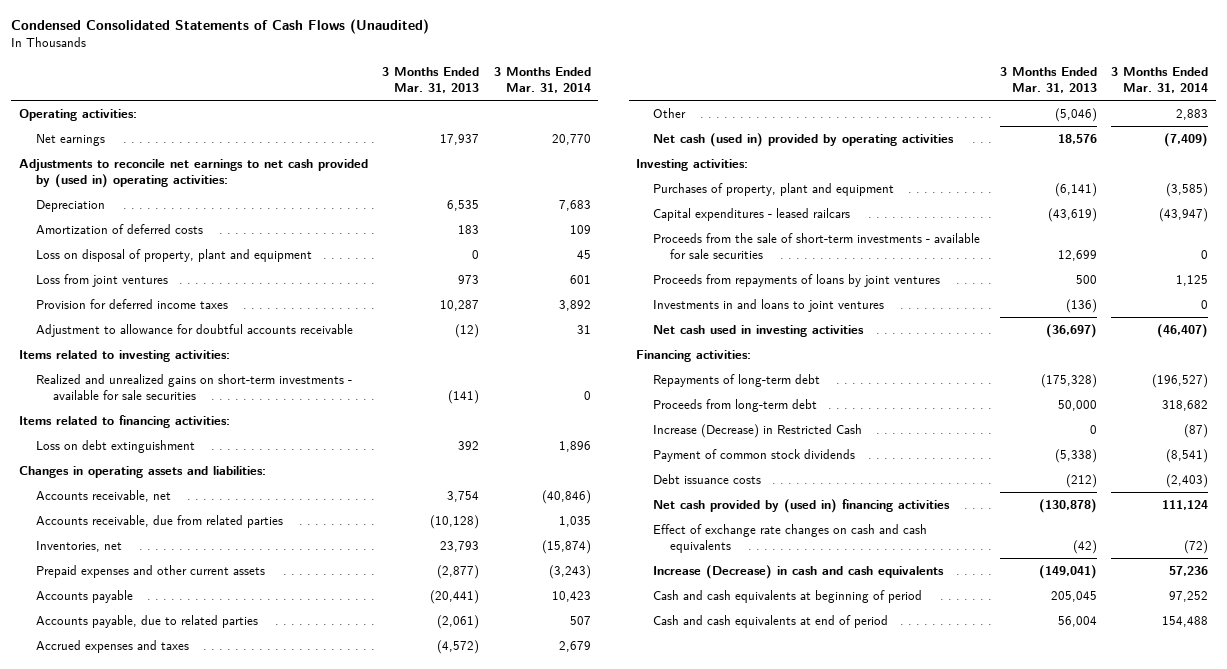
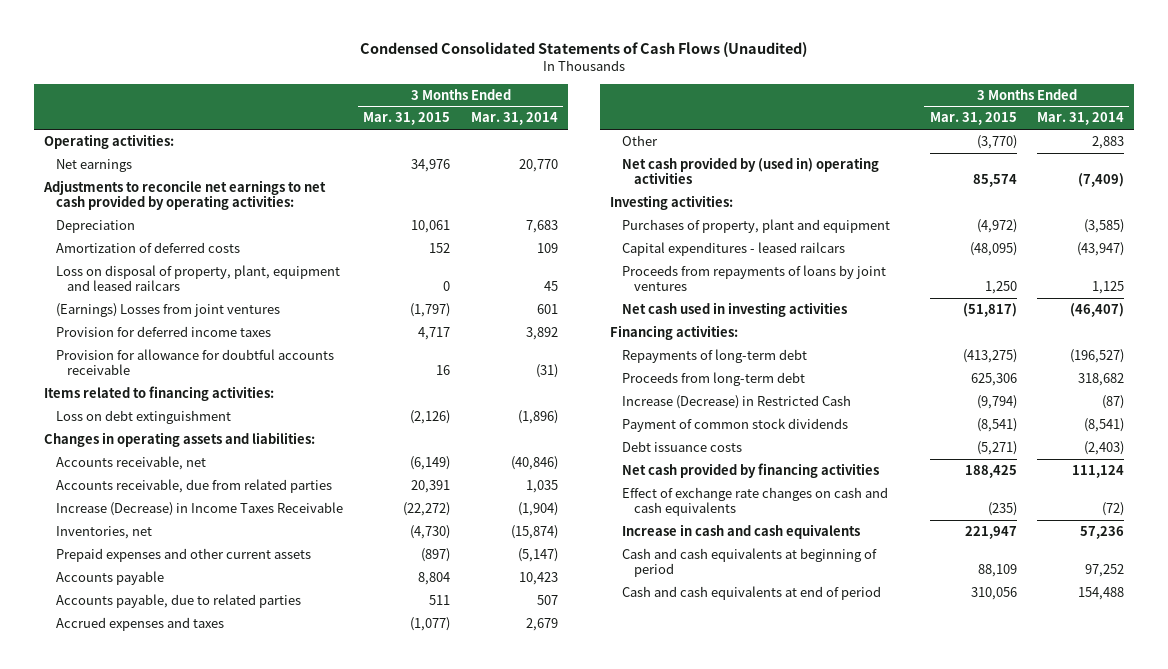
[382,67,480,93] 3 Months Ended Mar. 31, 2013 -> none
none -> [363,112,451,126] Mar. 31, 2015
[18,158,368,188] Adjustments to reconcile net earnings to net cash provided by (used in) operating activities: -> [43,179,327,211] Adjustments to reconcile net earnings to net cash provided by operating activities:
[35,248,312,262] Loss on disposal of property, plant and equipment -> [55,264,340,292] Loss on disposal of property, plant, equipment and leased railcars
[35,273,168,287] Loss from joint ventures -> [55,302,280,317] (Earnings) Losses from joint ventures
[18,349,230,362] Items related to investing activities: -> none
[35,373,352,400] Realized and unrealized gains on short-term investments - available for sale securities -> none
[35,323,353,337] Adjustment to allowance for doubtful accounts receivable -> [55,348,334,376] Provision for allowance for doubtful accounts receivable
[576,324,591,334] 31 -> [535,364,558,379] (31)
[558,440,591,452] 1,896 -> [517,409,558,424] (1,896)
none -> [55,501,343,516] Increase (Decrease) in Income Taxes Receivable
[548,564,591,579] (3,243) -> [517,547,558,562] (5,147)
[653,132,955,147] Net cash (used in) provided by operating activities -> [622,156,880,185] Net cash provided by (used in) operating activities
[653,232,981,259] Proceeds from the sale of short-term investments - available for sale securities -> none
[653,298,885,312] Investments in and loans to joint ventures -> none
[653,498,951,513] Net cash provided by (used in) financing activities -> [622,462,880,478] Net cash provided by financing activities
[653,564,945,579] Increase (Decrease) in cash and cash equivalents -> [622,523,861,539] Increase in cash and cash equivalents

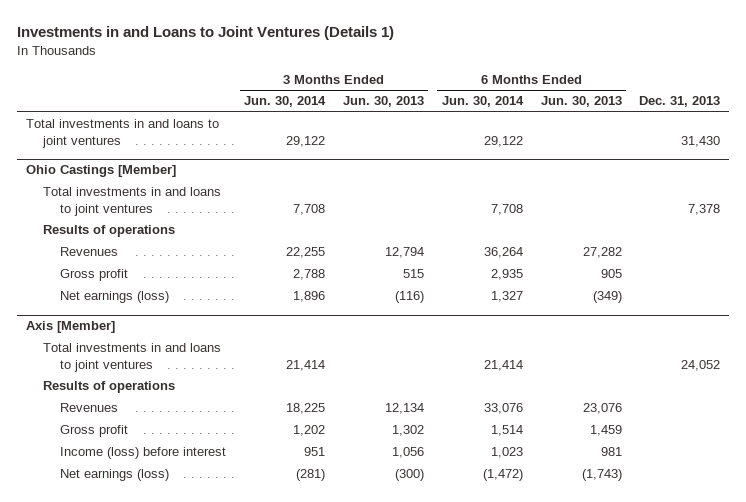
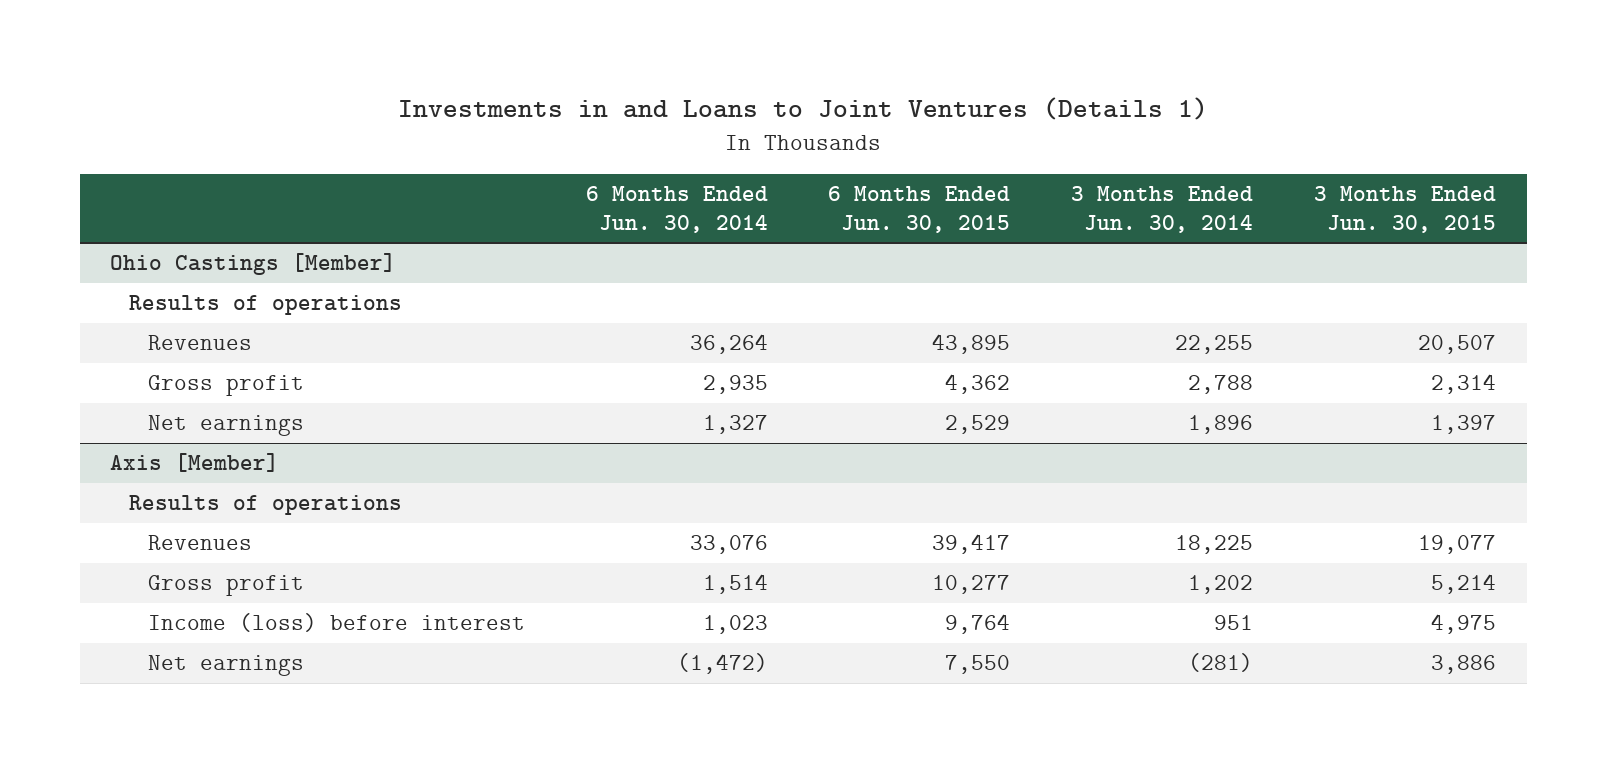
[343,96,425,108] Jun. 30, 2013 -> none
[540,96,622,108] Jun. 30, 2013 -> none
[639,96,721,108] Dec. 31, 2013 -> none
none -> [828,185,1011,233] 6 Months Ended Jun. 30, 2015
none -> [1314,185,1497,233] 3 Months Ended Jun. 30, 2015
[25,119,219,148] Total investments in and loans to joint ventures -> none
[43,187,222,216] Total investments in and loans to joint ventures -> none
[60,291,170,304] Net earnings (loss) -> [147,415,304,437] Net earnings
[43,343,222,372] Total investments in and loans to joint ventures -> none
[60,469,170,482] Net earnings (loss) -> [147,655,304,677] Net earnings

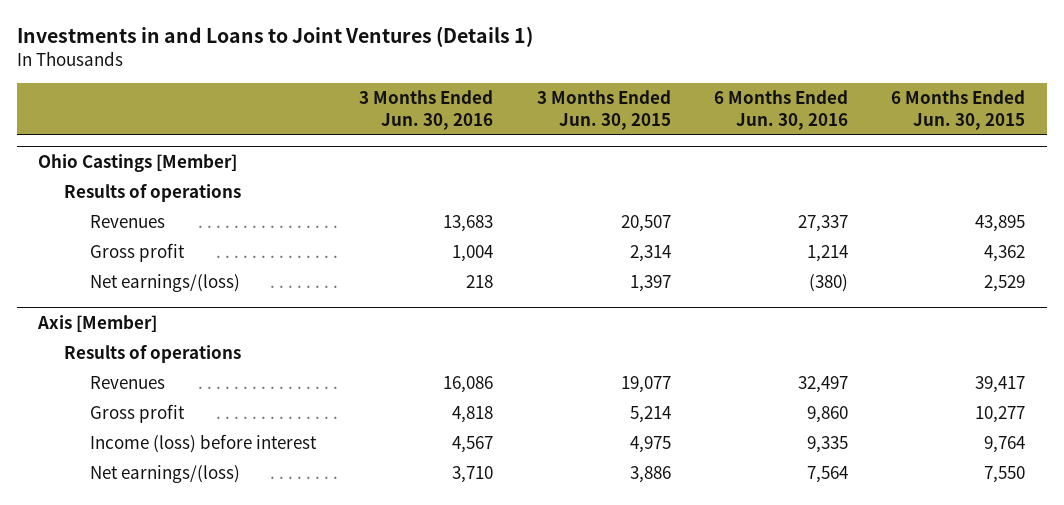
[585,185,768,233] 6 Months Ended Jun. 30, 2014 -> none
[1071,185,1254,233] 3 Months Ended Jun. 30, 2014 -> none
none -> [359,90,494,130] 3 Months Ended Jun. 30, 2016
none -> [714,90,849,130] 6 Months Ended Jun. 30, 2016
[147,415,304,437] Net earnings -> [90,274,241,293] Net earnings/(loss)
[147,655,304,677] Net earnings -> [90,465,241,484] Net earnings/(loss)

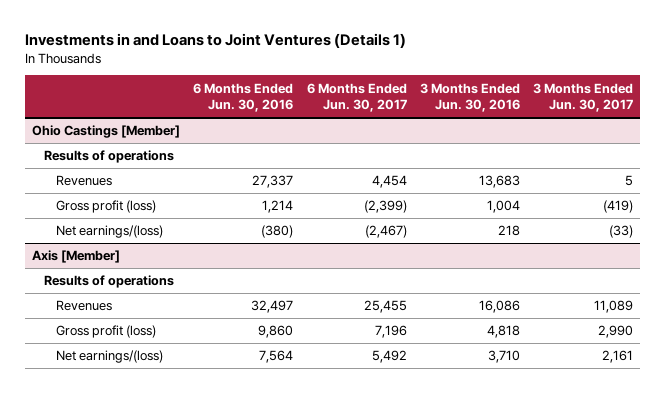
[536,90,671,130] 3 Months Ended Jun. 30, 2015 -> none
[891,90,1026,130] 6 Months Ended Jun. 30, 2015 -> none
none -> [306,82,407,113] 6 Months Ended Jun. 30, 2017
none -> [533,82,634,113] 3 Months Ended Jun. 30, 2017
[90,243,186,263] Gross profit -> [55,200,156,214] Gross profit (loss)
[90,434,318,454] Income (loss) before interest -> none
[90,404,186,424] Gross profit -> [55,325,156,339] Gross profit (loss)

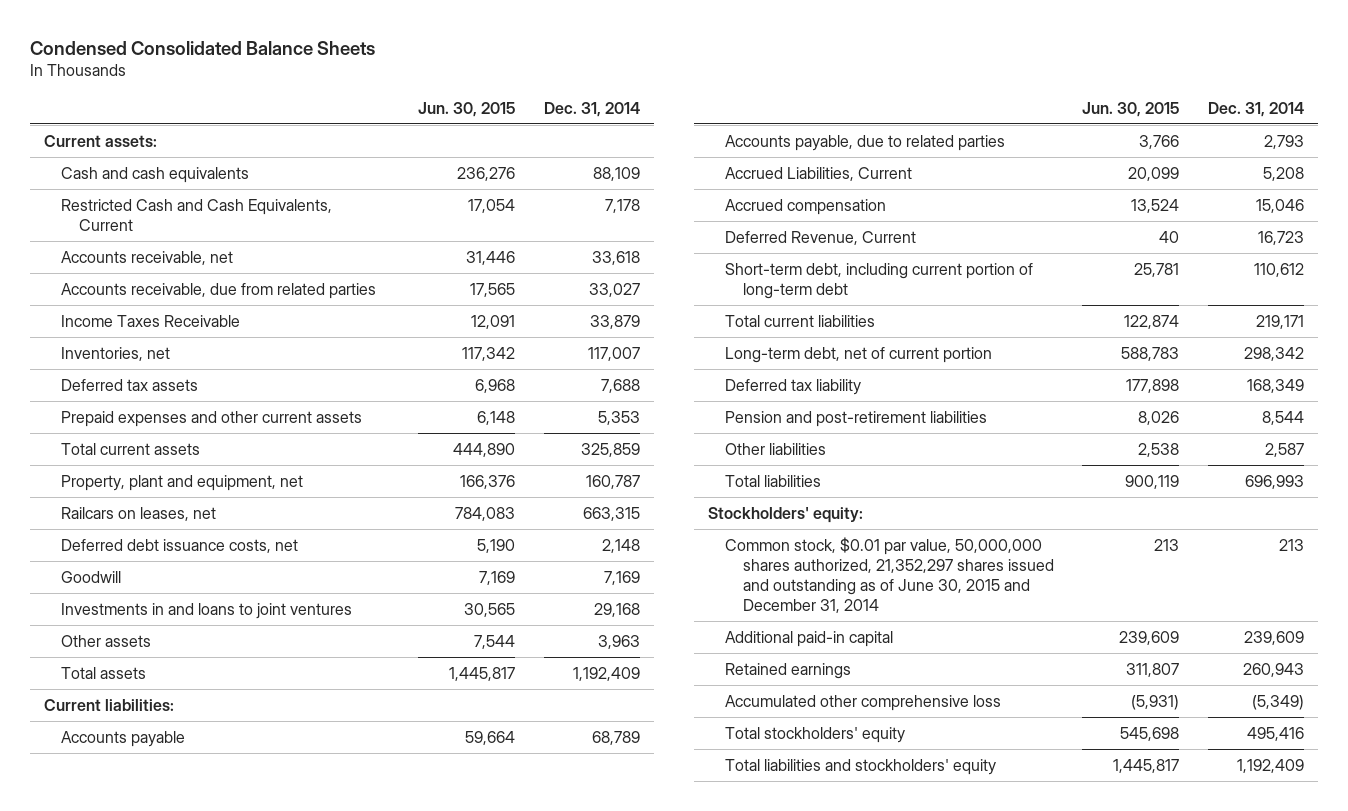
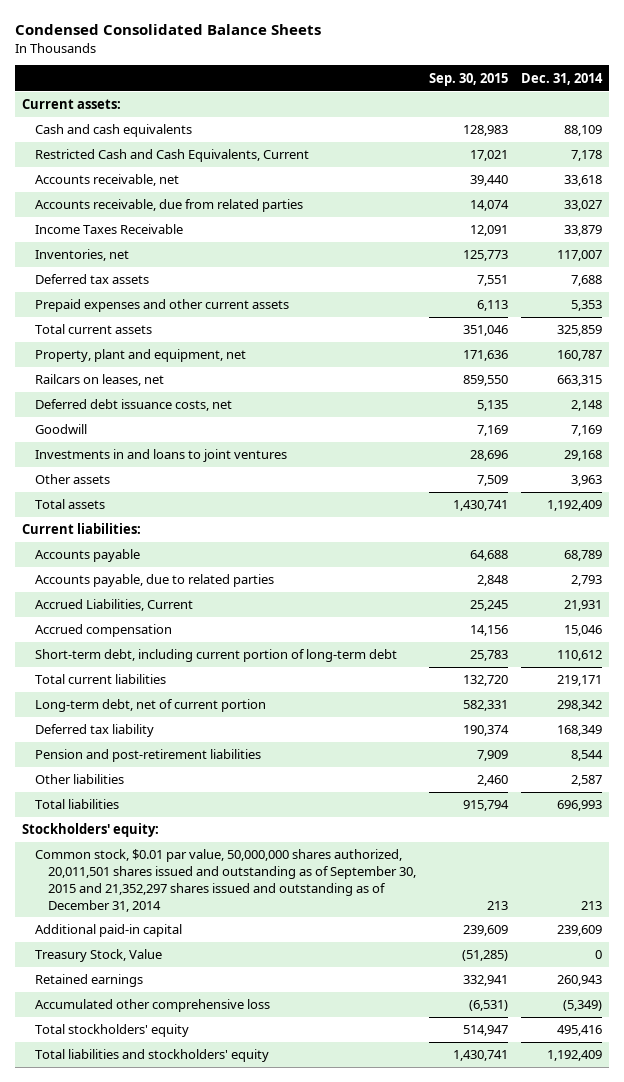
[418,101,516,117] Jun. 30, 2015 -> none
none -> [428,72,508,86] Sep. 30, 2015
[1262,166,1304,181] 5,208 -> [564,600,603,612] 21,931
[725,230,917,245] Deferred Revenue, Current -> none
[725,536,1054,613] Common stock, $0.01 par value, 50,000,000 shares authorized, 21,352,297 shares issued and outstanding as of June 30, 2015 and December 31, 2014 -> [34,849,416,912] Common stock, $0.01 par value, 50,000,000 shares authorized, 20,011,501 shares issued and outstanding as of September 30, 2015 and 21,352,297 shares issued and outstanding as of December 31, 2014
none -> [34,949,162,963] Treasury Stock, Value

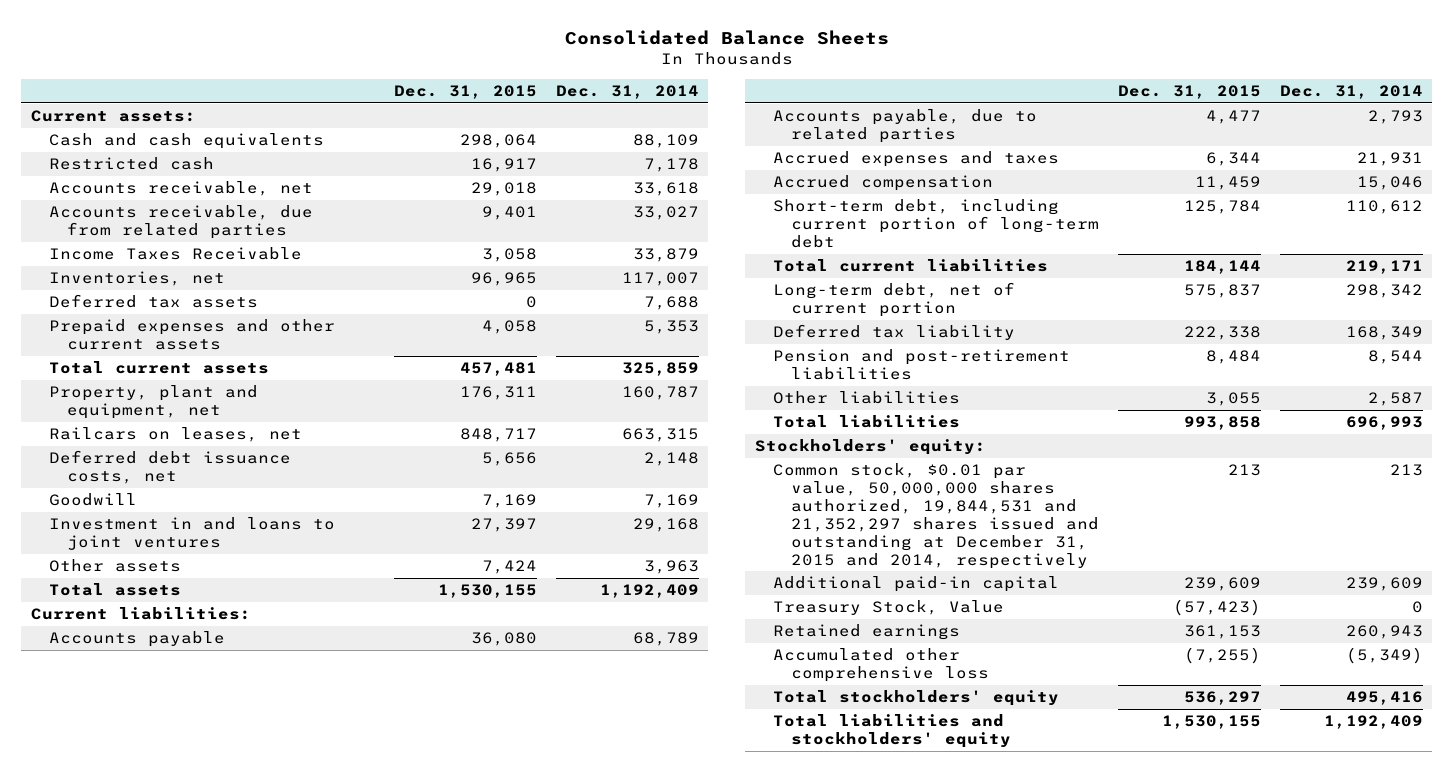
[15,24,322,36] Condensed Consolidated Balance Sheets -> [564,30,889,46] Consolidated Balance Sheets
[428,72,508,86] Sep. 30, 2015 -> none
none -> [393,85,537,100] Dec. 31, 2015
[34,149,309,163] Restricted Cash and Cash Equivalents, Current -> [48,157,214,171] Restricted cash
[34,449,287,463] Investments in and loans to joint ventures -> [48,517,335,550] Investment in and loans to joint ventures
[34,599,193,612] Accrued Liabilities, Current -> [772,151,1059,168] Accrued expenses and taxes
[34,849,416,912] Common stock, $0.01 par value, 50,000,000 shares authorized, 20,011,501 shares issued and outstanding as of September 30, 2015 and 21,352,297 shares issued and outstanding as of December 31, 2014 -> [772,463,1099,569] Common stock, $0.01 par value, 50,000,000 shares authorized, 19,844,531 and 21,352,297 shares issued and outstanding at December 31, 2015 and 2014, respectively

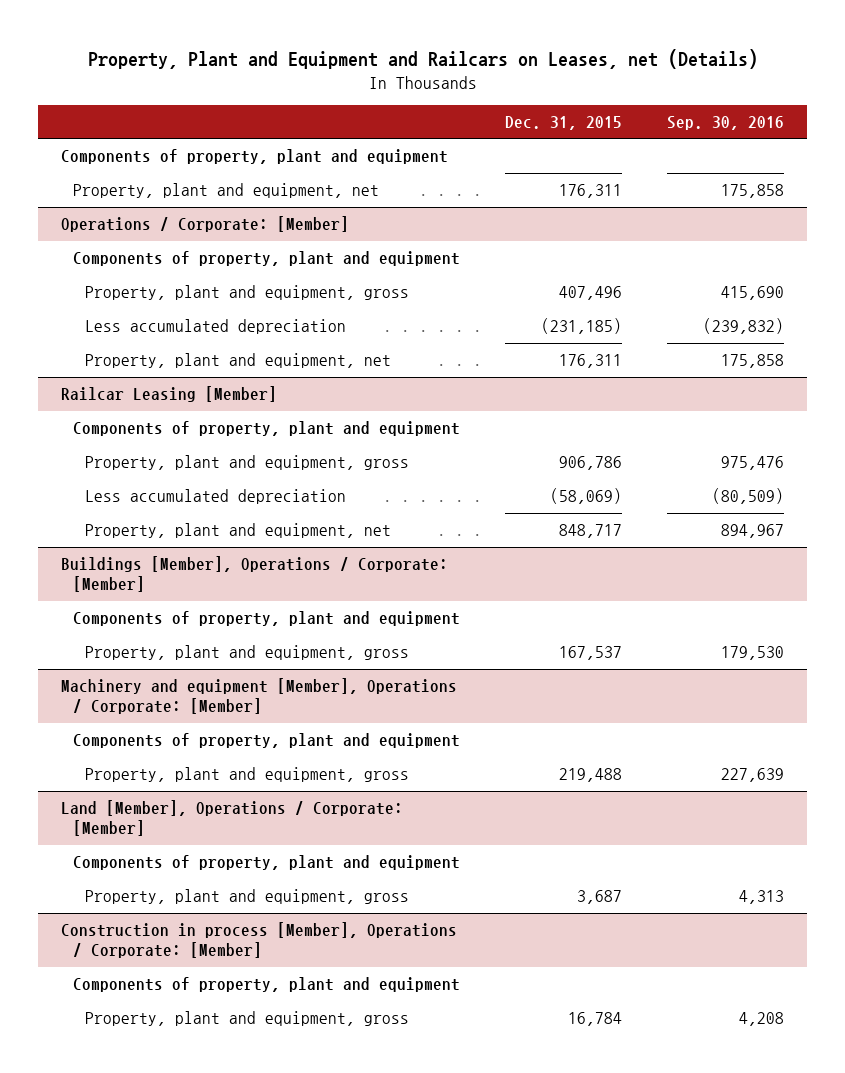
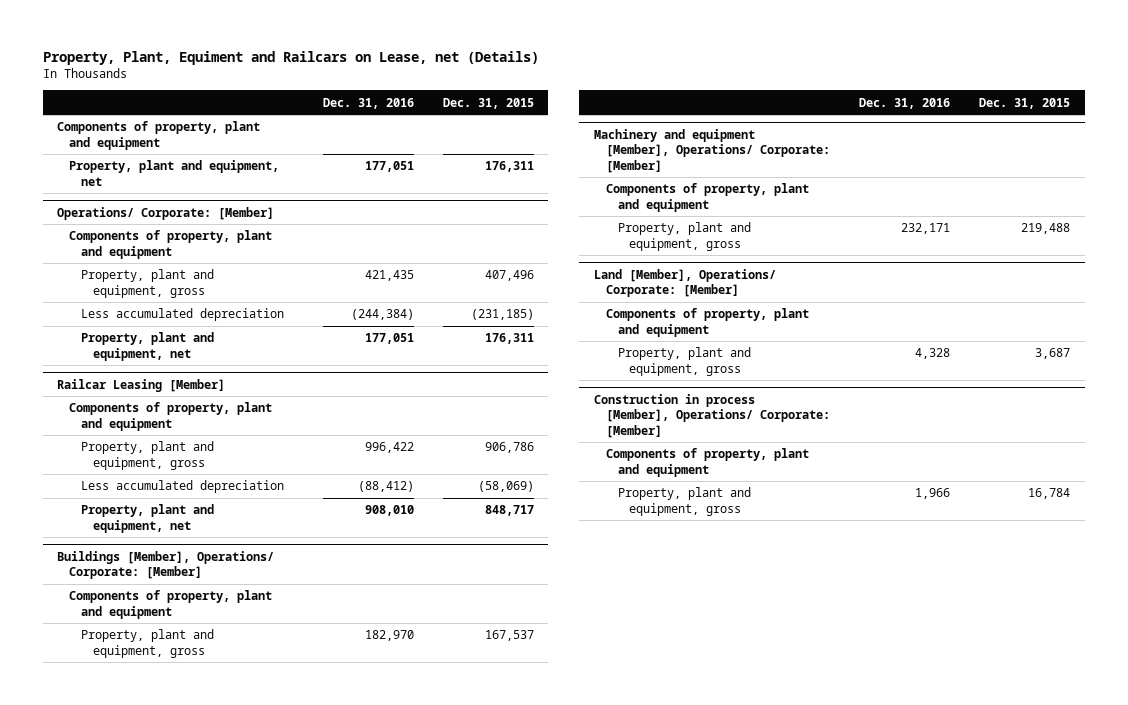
[87,48,758,69] Property, Plant and Equipment and Railcars on Leases, net (Details) -> [42,50,539,65] Property, Plant, Equiment and Railcars on Lease, net (Details)
[667,115,785,130] Sep. 30, 2016 -> none
none -> [322,97,414,109] Dec. 31, 2016
[60,216,349,233] Operations / Corporate: [Member] -> [57,206,275,220] Operations/ Corporate: [Member]
[60,556,448,593] Buildings [Member], Operations / Corporate: [Member] -> [57,550,275,580] Buildings [Member], Operations/ Corporate: [Member]
[60,678,457,715] Machinery and equipment [Member], Operations / Corporate: [Member] -> [593,128,830,173] Machinery and equipment [Member], Operations/ Corporate: [Member]
[60,800,403,837] Land [Member], Operations / Corporate: [Member] -> [593,268,776,298] Land [Member], Operations/ Corporate: [Member]
[60,922,457,959] Construction in process [Member], Operations / Corporate: [Member] -> [593,393,830,438] Construction in process [Member], Operations/ Corporate: [Member]

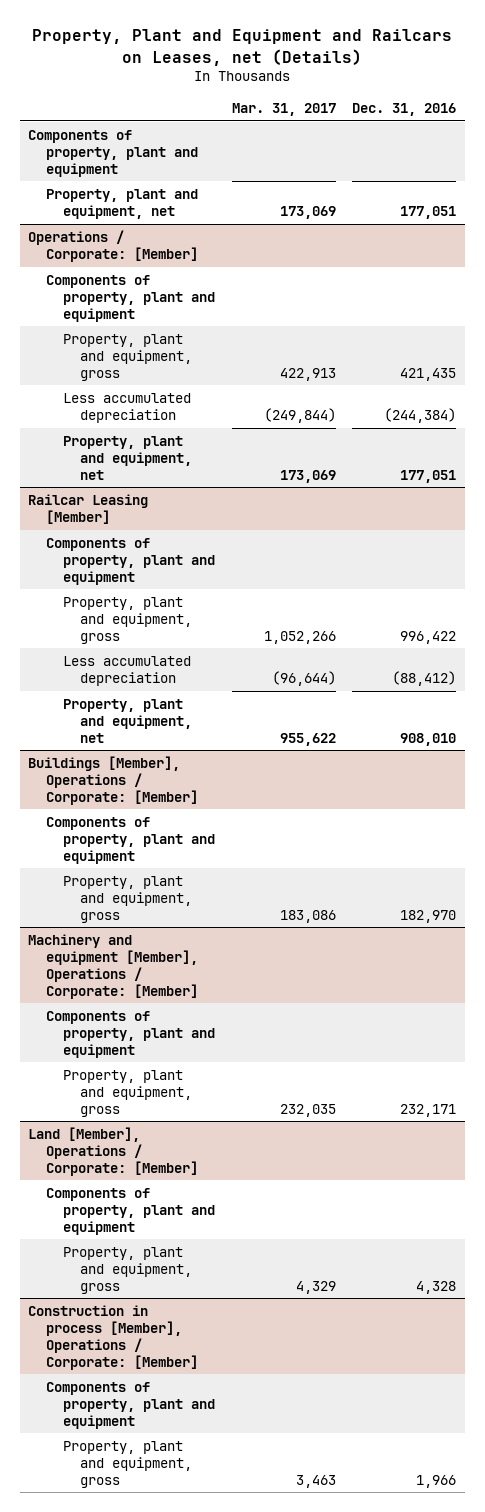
[42,50,539,65] Property, Plant, Equiment and Railcars on Lease, net (Details) -> [32,29,453,66] Property, Plant and Equipment and Railcars on Leases, net (Details)
[442,97,534,109] Dec. 31, 2015 -> none
none -> [231,102,336,116] Mar. 31, 2017
[57,206,275,220] Operations/ Corporate: [Member] -> [28,229,198,262] Operations / Corporate: [Member]
[57,550,275,580] Buildings [Member], Operations/ Corporate: [Member] -> [28,755,198,805] Buildings [Member], Operations / Corporate: [Member]
[593,128,830,173] Machinery and equipment [Member], Operations/ Corporate: [Member] -> [28,933,198,999] Machinery and equipment [Member], Operations / Corporate: [Member]
[593,268,776,298] Land [Member], Operations/ Corporate: [Member] -> [28,1126,198,1176] Land [Member], Operations / Corporate: [Member]
[593,393,830,438] Construction in process [Member], Operations/ Corporate: [Member] -> [28,1304,198,1370] Construction in process [Member], Operations / Corporate: [Member]

